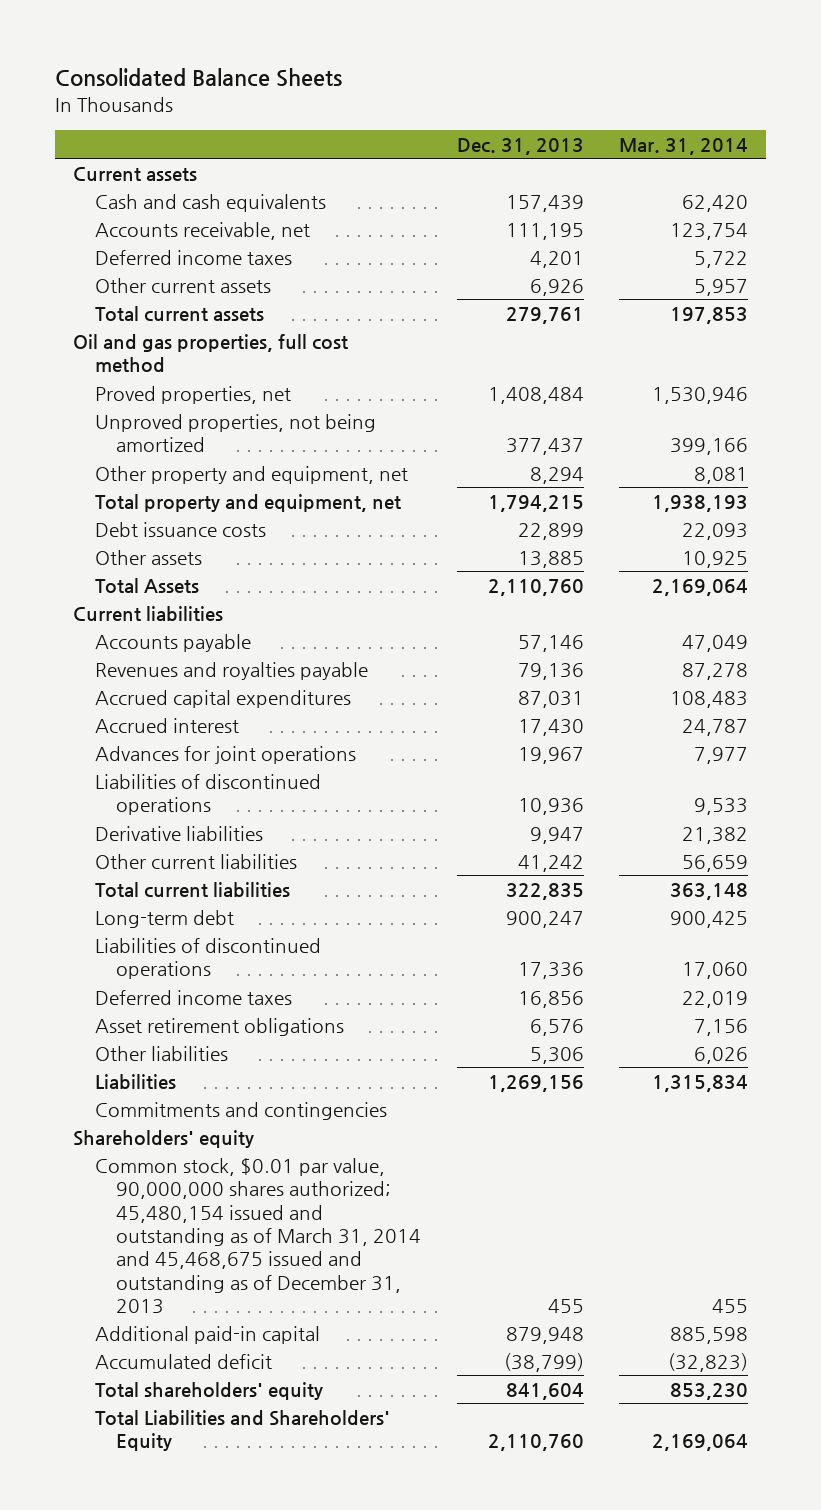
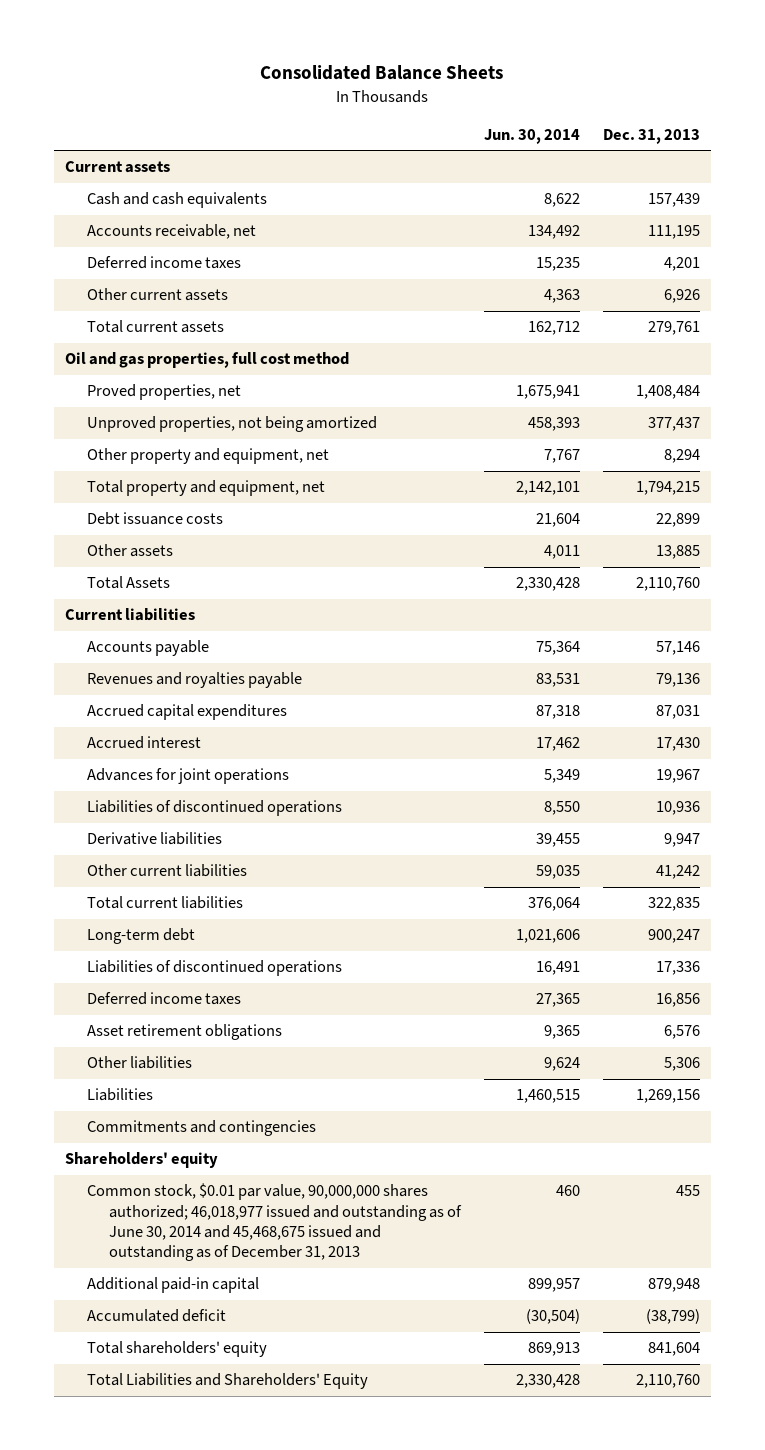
[619,138,749,156] Mar. 31, 2014 -> none
none -> [484,128,581,144] Jun. 30, 2014
[94,1157,422,1314] Common stock, $0.01 par value, 90,000,000 shares authorized; 45,480,154 issued and outstanding as of March 31, 2014 and 45,468,675 issued and outstanding as of December 31, 2013 -> [87,1183,463,1262] Common stock, $0.01 par value, 90,000,000 shares authorized; 46,018,977 issued and outstanding as of June 30, 2014 and 45,468,675 issued and outstanding as of December 31, 2013

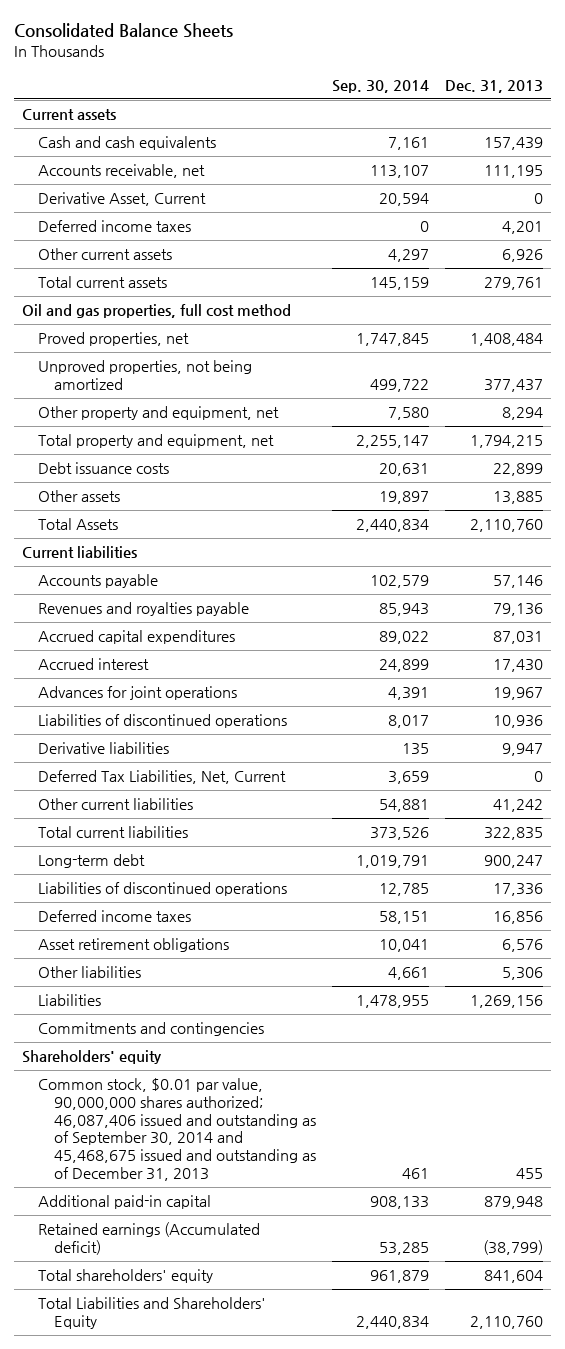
[484,128,581,144] Jun. 30, 2014 -> none
none -> [332,79,430,93] Sep. 30, 2014
none -> [37,192,206,207] Derivative Asset, Current
none -> [37,770,286,785] Deferred Tax Liabilities, Net, Current
[87,1183,463,1262] Common stock, $0.01 par value, 90,000,000 shares authorized; 46,018,977 issued and outstanding as of June 30, 2014 and 45,468,675 issued and outstanding as of December 31, 2013 -> [37,1078,317,1182] Common stock, $0.01 par value, 90,000,000 shares authorized; 46,087,406 issued and outstanding as of September 30, 2014 and 45,468,675 issued and outstanding as of December 31, 2013
[87,1309,227,1323] Accumulated deficit -> [37,1222,260,1255] Retained earnings (Accumulated deficit)

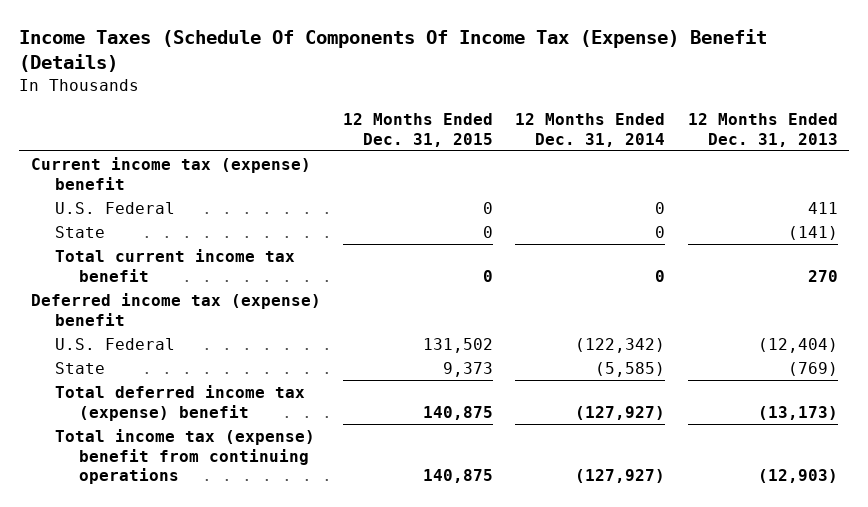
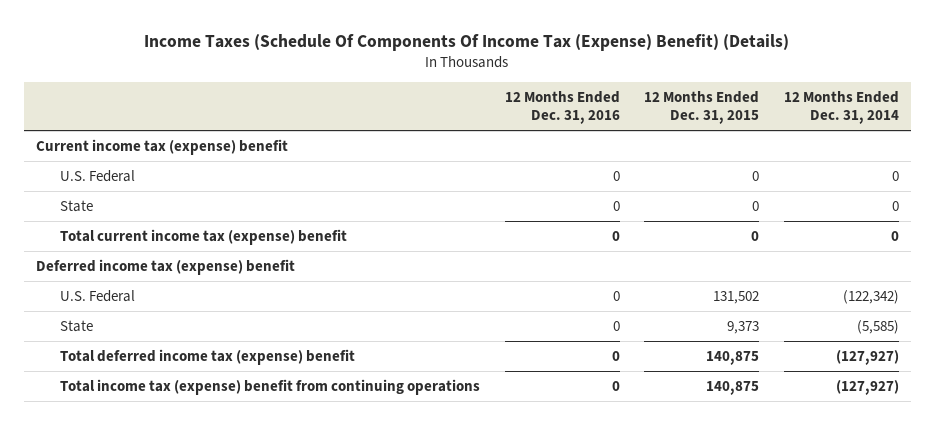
[19,29,768,73] Income Taxes (Schedule Of Components Of Income Tax (Expense) Benefit (Details) -> [144,34,790,52] Income Taxes (Schedule Of Components Of Income Tax (Expense) Benefit) (Details)
[687,112,838,147] 12 Months Ended Dec. 31, 2013 -> none
none -> [504,91,620,125] 12 Months Ended Dec. 31, 2016
[54,249,295,282] Total current income tax benefit -> [60,228,348,245] Total current income tax (expense) benefit

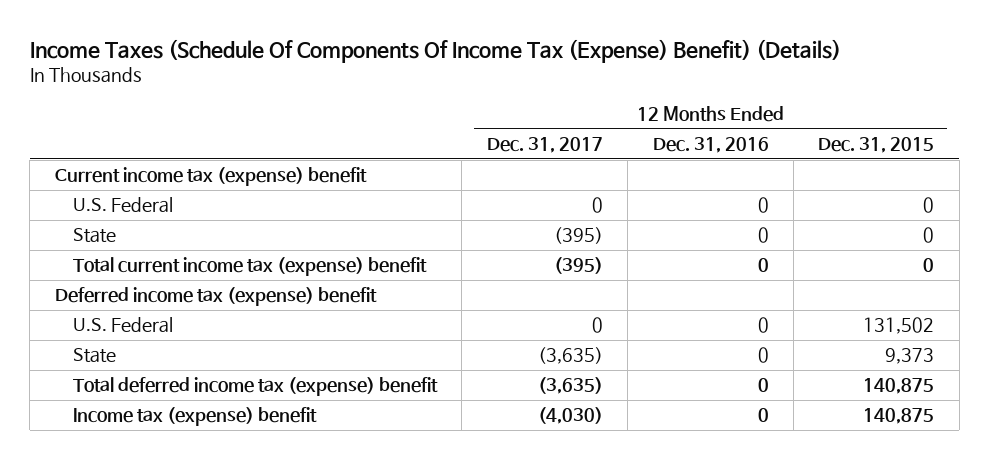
[783,91,899,125] 12 Months Ended Dec. 31, 2014 -> none
none -> [486,137,603,154] Dec. 31, 2017
[60,378,481,395] Total income tax (expense) benefit from continuing operations -> [73,407,318,427] Income tax (expense) benefit

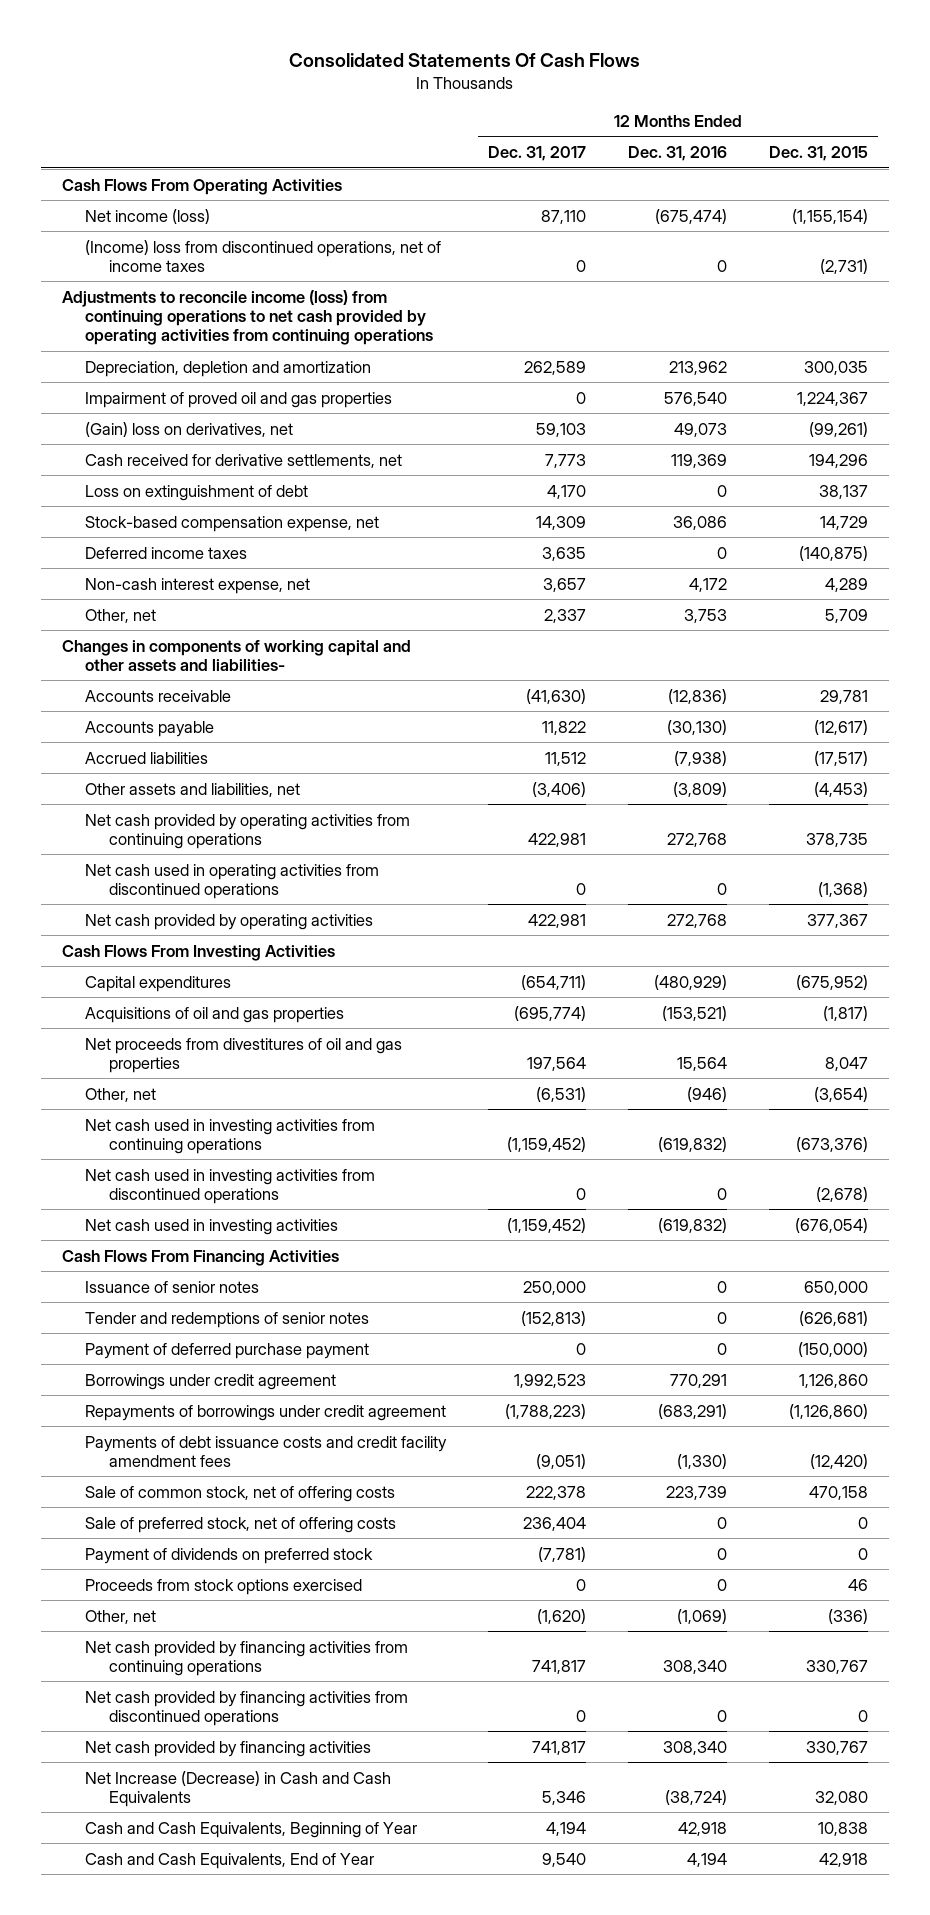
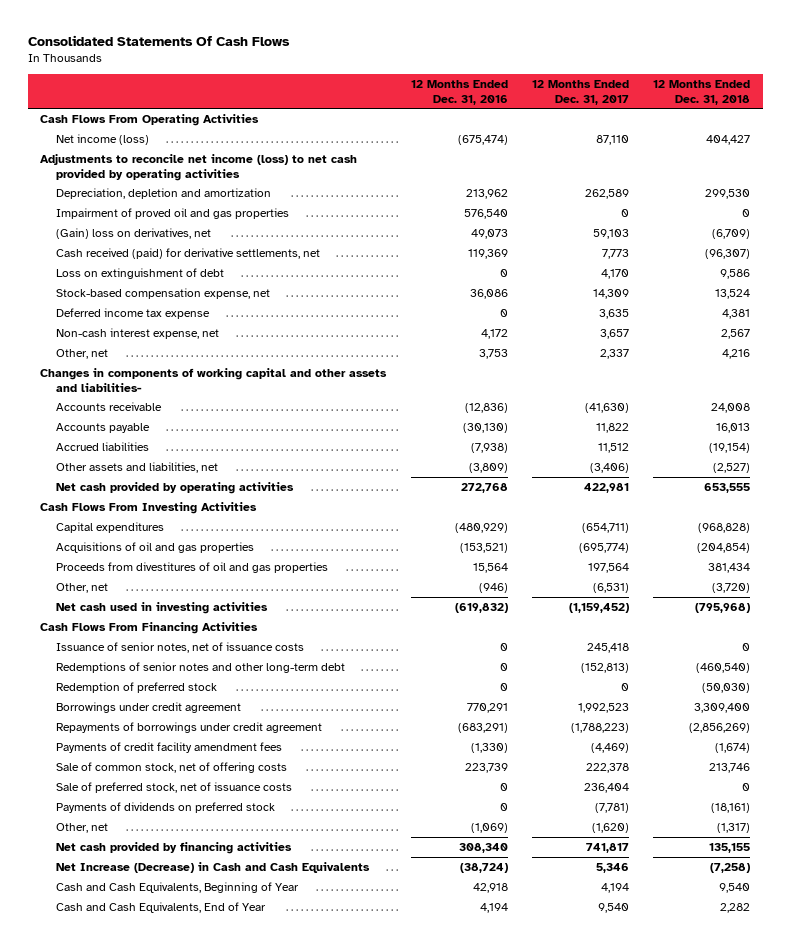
[769,146,869,162] Dec. 31, 2015 -> none
none -> [653,79,751,105] 12 Months Ended Dec. 31, 2018
[85,239,442,272] (Income) loss from discontinued operations, net of income taxes -> none
[61,289,434,345] Adjustments to reconcile income (loss) from continuing operations to net cash provided by operating activities from continuing operations -> [40,153,358,181] Adjustments to reconcile net income (loss) to net cash provided by operating activities
[85,453,403,468] Cash received for derivative settlements, net -> [56,247,321,259] Cash received (paid) for derivative settlements, net
[85,546,248,559] Deferred income taxes -> [56,307,211,319] Deferred income tax expense
[85,813,411,849] Net cash provided by operating activities from continuing operations -> none
[85,863,380,899] Net cash used in operating activities from discontinued operations -> none
[85,1037,403,1073] Net proceeds from divestitures of oil and gas properties -> [56,561,329,573] Proceeds from divestitures of oil and gas properties
[85,1118,376,1154] Net cash used in investing activities from continuing operations -> none
[85,1168,376,1204] Net cash used in investing activities from discontinued operations -> none
[85,1342,370,1359] Payment of deferred purchase payment -> none
[85,1280,260,1293] Issuance of senior notes -> [56,641,305,653] Issuance of senior notes, net of issuance costs
[523,1280,587,1295] 250,000 -> [586,642,629,653] 245,418
[85,1311,370,1328] Tender and redemptions of senior notes -> [56,661,346,673] Redemptions of senior notes and other long-term debt
none -> [56,681,218,693] Redemption of preferred stock
[85,1435,448,1467] Payments of debt issuance costs and credit facility amendment fees -> [56,741,283,753] Payments of credit facility amendment fees
[536,1453,587,1469] (9,051) -> [590,742,629,753] (4,469)
[85,1578,363,1595] Proceeds from stock options exercised -> none
[85,1516,397,1533] Sale of preferred stock, net of offering costs -> [56,781,293,793] Sale of preferred stock, net of issuance costs
[85,1547,374,1564] Payment of dividends on preferred stock -> [56,801,276,813] Payments of dividends on preferred stock
[85,1640,409,1676] Net cash provided by financing activities from continuing operations -> none
[85,1690,409,1726] Net cash provided by financing activities from discontinued operations -> none

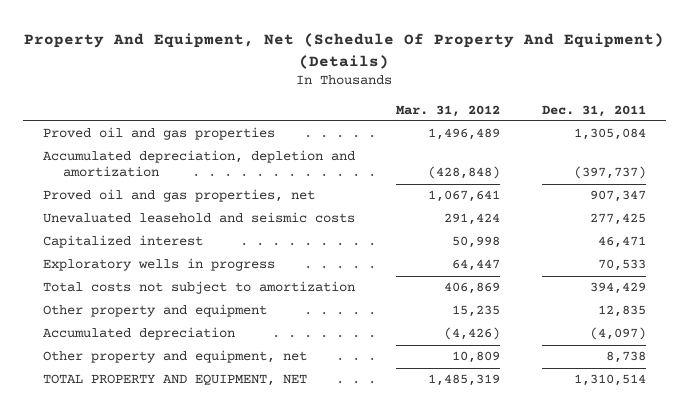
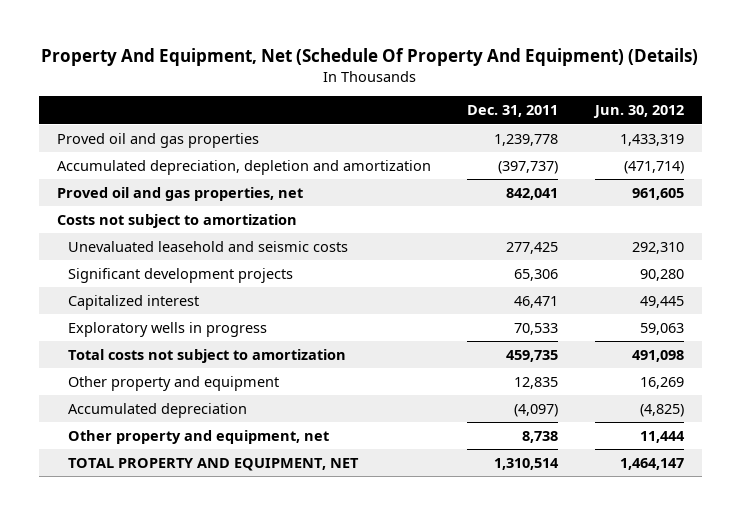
[396,104,501,117] Mar. 31, 2012 -> none
none -> [592,105,684,119] Jun. 30, 2012
[573,128,646,141] 1,305,084 -> [494,133,559,146] 1,239,778
[589,190,646,203] 907,347 -> [506,187,559,200] 842,041
none -> [57,213,298,228] Costs not subject to amortization
none -> [68,267,294,283] Significant development projects
[589,282,646,295] 394,429 -> [506,349,559,362] 459,735

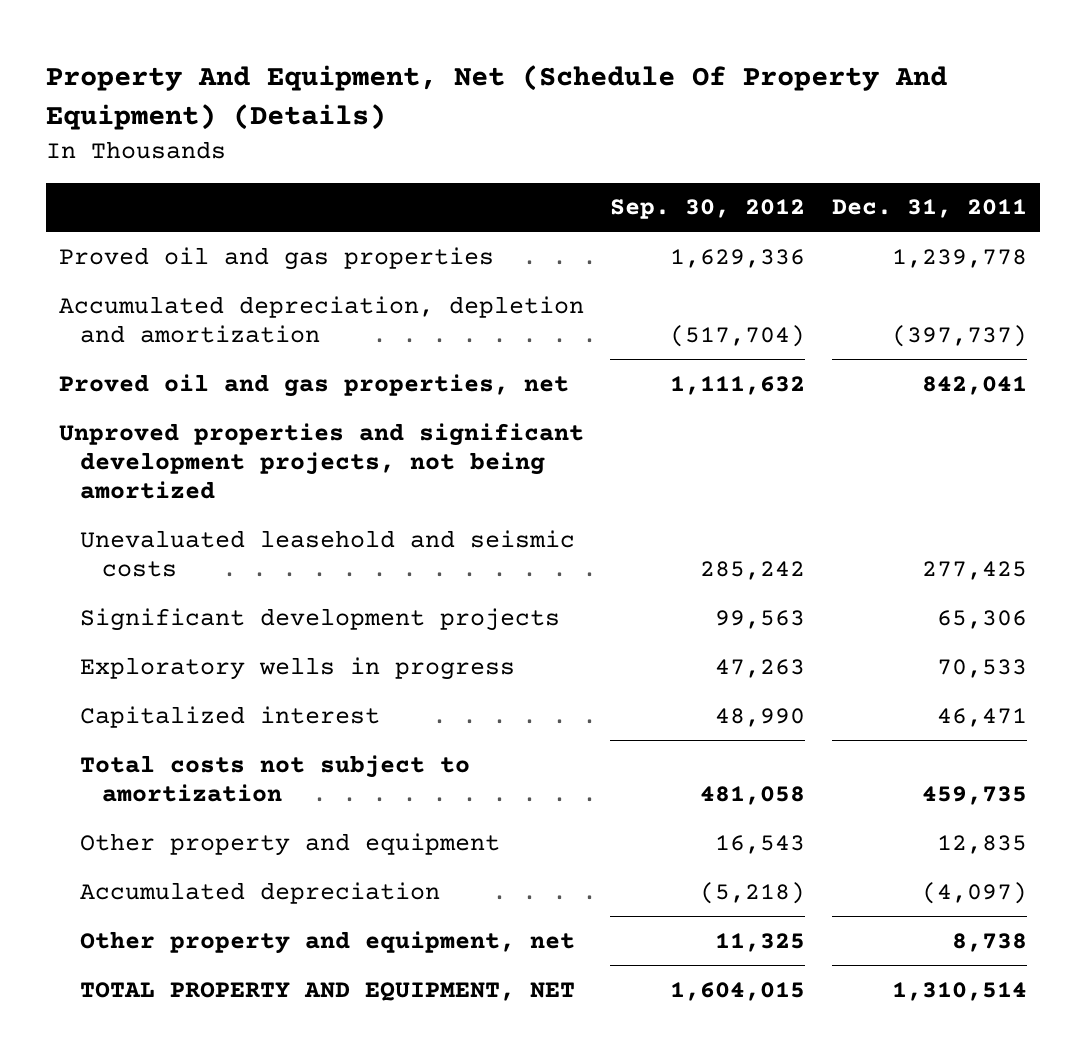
[592,105,684,119] Jun. 30, 2012 -> none
none -> [610,199,806,220] Sep. 30, 2012
[57,213,298,228] Costs not subject to amortization -> none
none -> [59,422,585,499] Unproved properties and significant development projects, not being amortized
[68,294,200,310] Capitalized interest -> [80,705,381,728] Capitalized interest

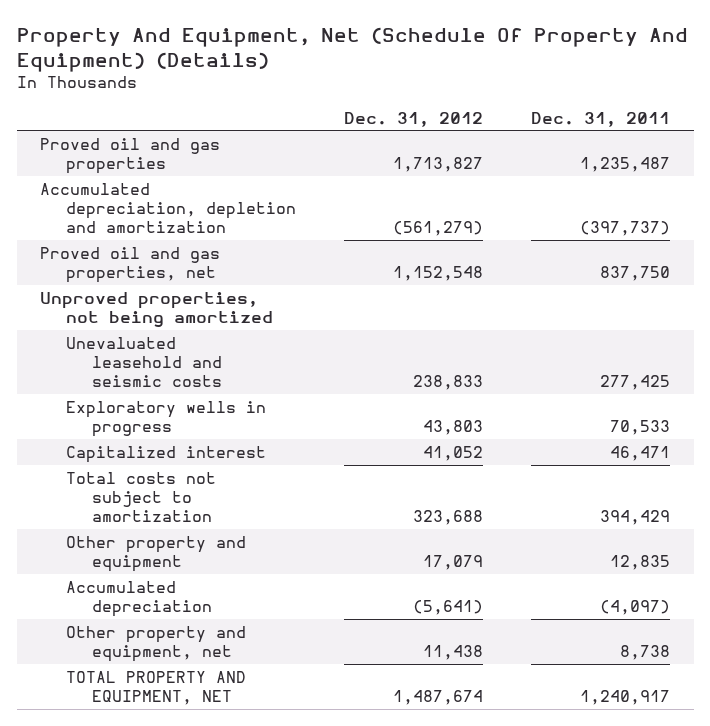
[610,199,806,220] Sep. 30, 2012 -> none
none -> [343,111,483,127] Dec. 31, 2012
[891,248,1027,268] 1,239,778 -> [579,157,670,173] 1,235,487
[921,375,1027,395] 842,041 -> [599,266,670,282] 837,750
[59,422,585,499] Unproved properties and significant development projects, not being amortized -> [40,291,274,328] Unproved properties, not being amortized
[80,607,561,631] Significant development projects -> none
[921,785,1027,805] 459,735 -> [599,510,670,526] 394,429
[891,981,1027,1001] 1,310,514 -> [579,690,670,706] 1,240,917

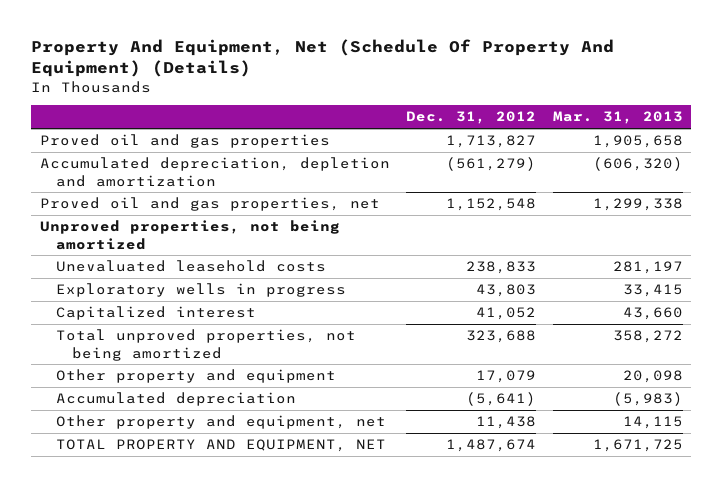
[530,111,670,127] Dec. 31, 2011 -> none
none -> [553,111,684,125] Mar. 31, 2013
[66,336,223,388] Unevaluated leasehold and seismic costs -> [55,260,326,273] Unevaluated leasehold costs
[66,471,217,523] Total costs not subject to amortization -> [55,329,356,361] Total unproved properties, not being amortized

